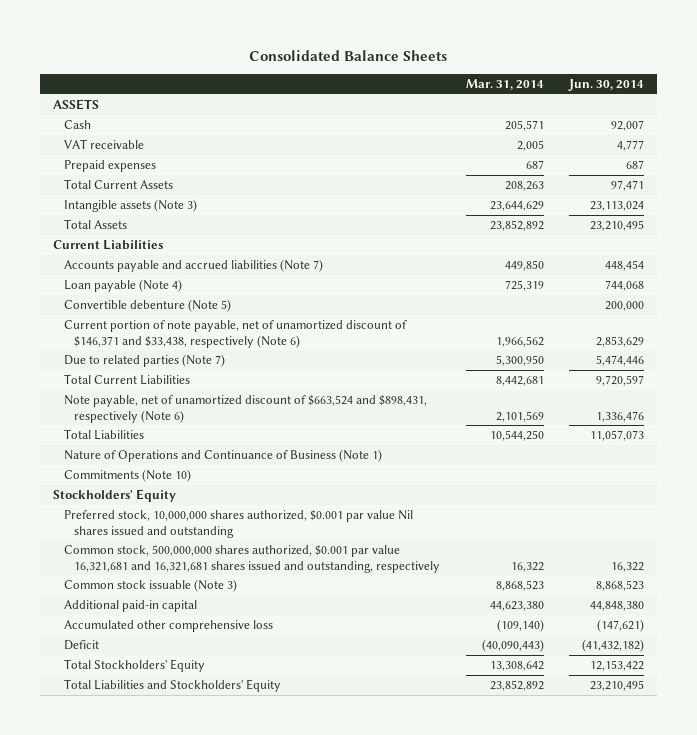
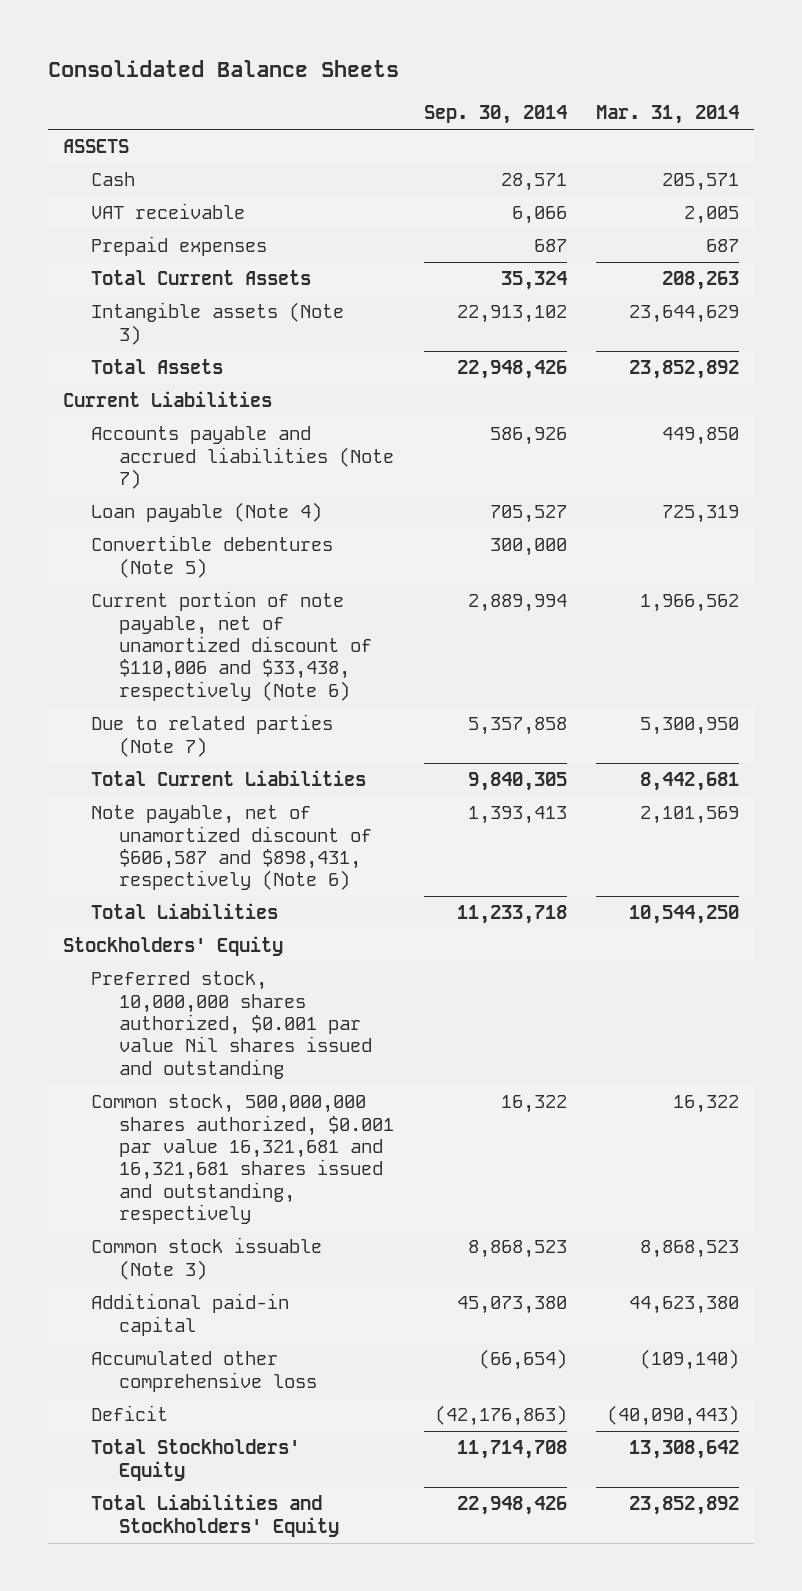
[567,79,644,92] Jun. 30, 2014 -> none
none -> [423,105,567,125] Sep. 30, 2014
[63,299,231,313] Convertible debenture (Note 5) -> [90,535,333,578] Convertible debentures (Note 5)
[63,320,407,348] Current portion of note payable, net of unamortized discount of $146,371 and $33,438, respectively (Note 6) -> [90,591,373,701] Current portion of note payable, net of unamortized discount of $110,006 and $33,438, respectively (Note 6)
[63,395,427,423] Note payable, net of unamortized discount of $663,524 and $898,431, respectively (Note 6) -> [90,805,373,891] Note payable, net of unamortized discount of $606,587 and $898,431, respectively (Note 6)
[63,449,382,463] Nature of Operations and Continuance of Business (Note 1) -> none
[63,469,191,483] Commitments (Note 10) -> none

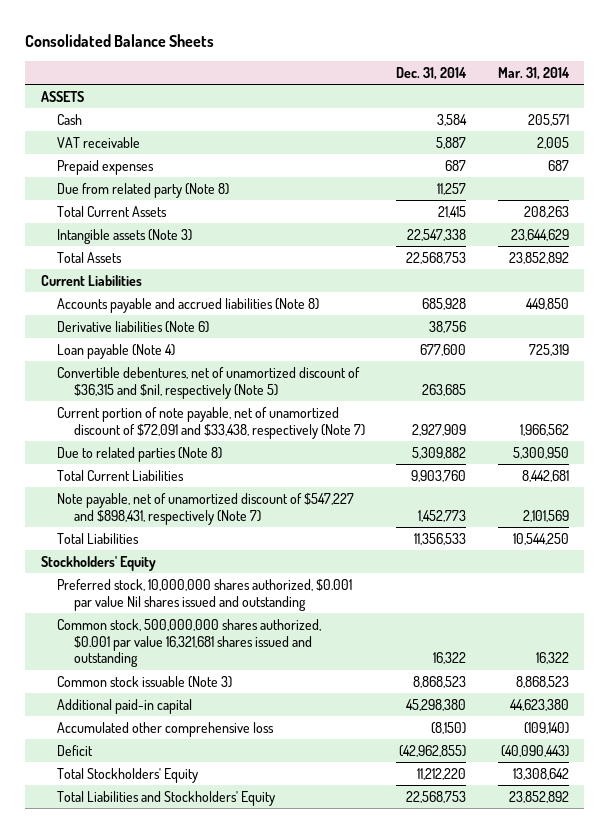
[423,105,567,125] Sep. 30, 2014 -> none
none -> [396,66,468,80] Dec. 31, 2014
none -> [57,182,230,198] Due from related party (Note 8)
[90,426,395,490] Accounts payable and accrued liabilities (Note 7) -> [57,297,320,313] Accounts payable and accrued liabilities (Note 8)
none -> [57,320,210,333] Derivative liabilities (Note 6)
[90,535,333,578] Convertible debentures (Note 5) -> [57,366,361,399] Convertible debentures, net of unamortized discount of $36,315 and $nil, respectively (Note 5)
[90,591,373,701] Current portion of note payable, net of unamortized discount of $110,006 and $33,438, respectively (Note 6) -> [57,406,365,439] Current portion of note payable, net of unamortized discount of $72,091 and $33,438, respectively (Note 7)
[90,714,333,757] Due to related parties (Note 7) -> [57,446,223,462] Due to related parties (Note 8)
[90,805,373,891] Note payable, net of unamortized discount of $606,587 and $898,431, respectively (Note 6) -> [57,492,355,525] Note payable, net of unamortized discount of $547,227 and $898,431, respectively (Note 7)
[90,1094,395,1225] Common stock, 500,000,000 shares authorized, $0.001 par value 16,321,681 and 16,321,681 shares issued and outstanding, respectively -> [57,618,322,668] Common stock, 500,000,000 shares authorized, $0.001 par value 16,321,681 shares issued and outstanding

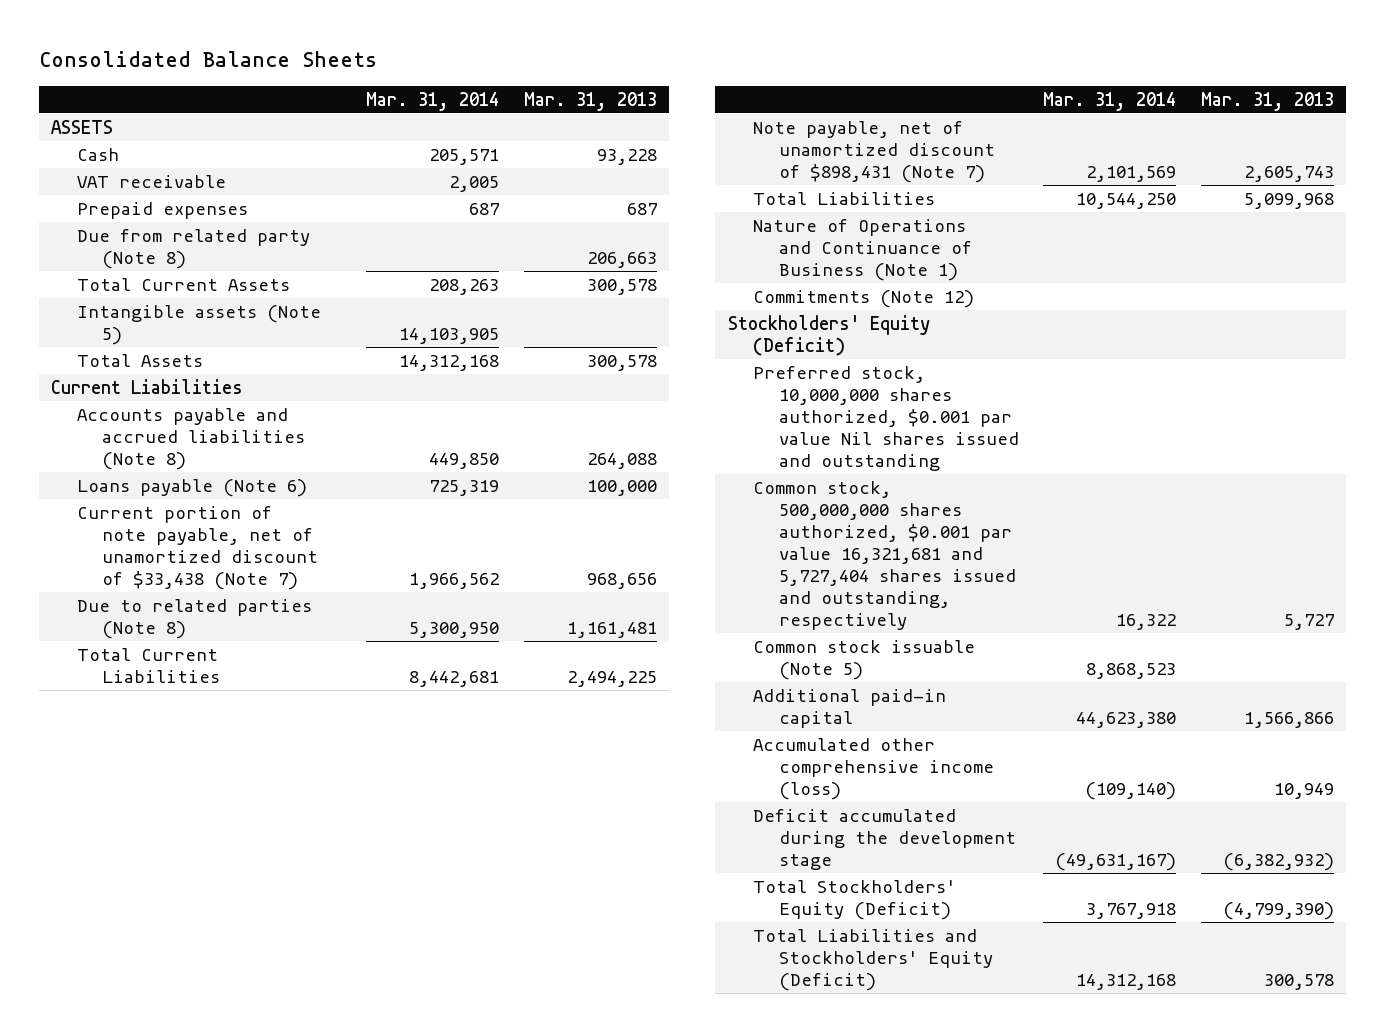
[396,66,468,80] Dec. 31, 2014 -> none
none -> [524,91,658,111] Mar. 31, 2013
[57,228,193,244] Intangible assets (Note 3) -> [76,304,321,345] Intangible assets (Note 5)
[510,228,569,241] 23,644,629 -> [399,327,500,344] 14,103,905
[508,251,569,264] 23,852,892 -> [399,354,500,371] 14,312,168
[57,320,210,333] Derivative liabilities (Note 6) -> none
[57,366,361,399] Convertible debentures, net of unamortized discount of $36,315 and $nil, respectively (Note 5) -> none
[57,343,176,359] Loan payable (Note 4) -> [76,478,307,497] Loans payable (Note 6)
[57,406,365,439] Current portion of note payable, net of unamortized discount of $72,091 and $33,438, respectively (Note 7) -> [76,505,318,590] Current portion of note payable, net of unamortized discount of $33,438 (Note 7)
[57,492,355,525] Note payable, net of unamortized discount of $547,227 and $898,431, respectively (Note 7) -> [753,120,995,183] Note payable, net of unamortized discount of $898,431 (Note 7)
none -> [753,218,972,281] Nature of Operations and Continuance of Business (Note 1)
none -> [753,289,975,308] Commitments (Note 12)
[40,555,156,571] Stockholders' Equity -> [727,314,930,356] Stockholders' Equity (Deficit)
[57,618,322,668] Common stock, 500,000,000 shares authorized, $0.001 par value 16,321,681 shares issued and outstanding -> [753,480,1016,630] Common stock, 500,000,000 shares authorized, $0.001 par value 16,321,681 and 5,727,404 shares issued and outstanding, respectively
[57,675,233,688] Common stock issuable (Note 3) -> [753,639,976,680] Common stock issuable (Note 5)
[57,744,94,756] Deficit -> none
[57,721,275,737] Accumulated other comprehensive loss -> [753,737,994,800] Accumulated other comprehensive income (loss)
none -> [753,808,1016,870] Deficit accumulated during the development stage
[57,767,199,783] Total Stockholders' Equity -> [753,879,957,920] Total Stockholders' Equity (Deficit)
[512,767,569,780] 13,308,642 -> [1086,902,1177,919] 3,767,918
[57,790,276,806] Total Liabilities and Stockholders' Equity -> [753,928,993,991] Total Liabilities and Stockholders' Equity (Deficit)
[508,790,569,803] 23,852,892 -> [1076,973,1177,990] 14,312,168

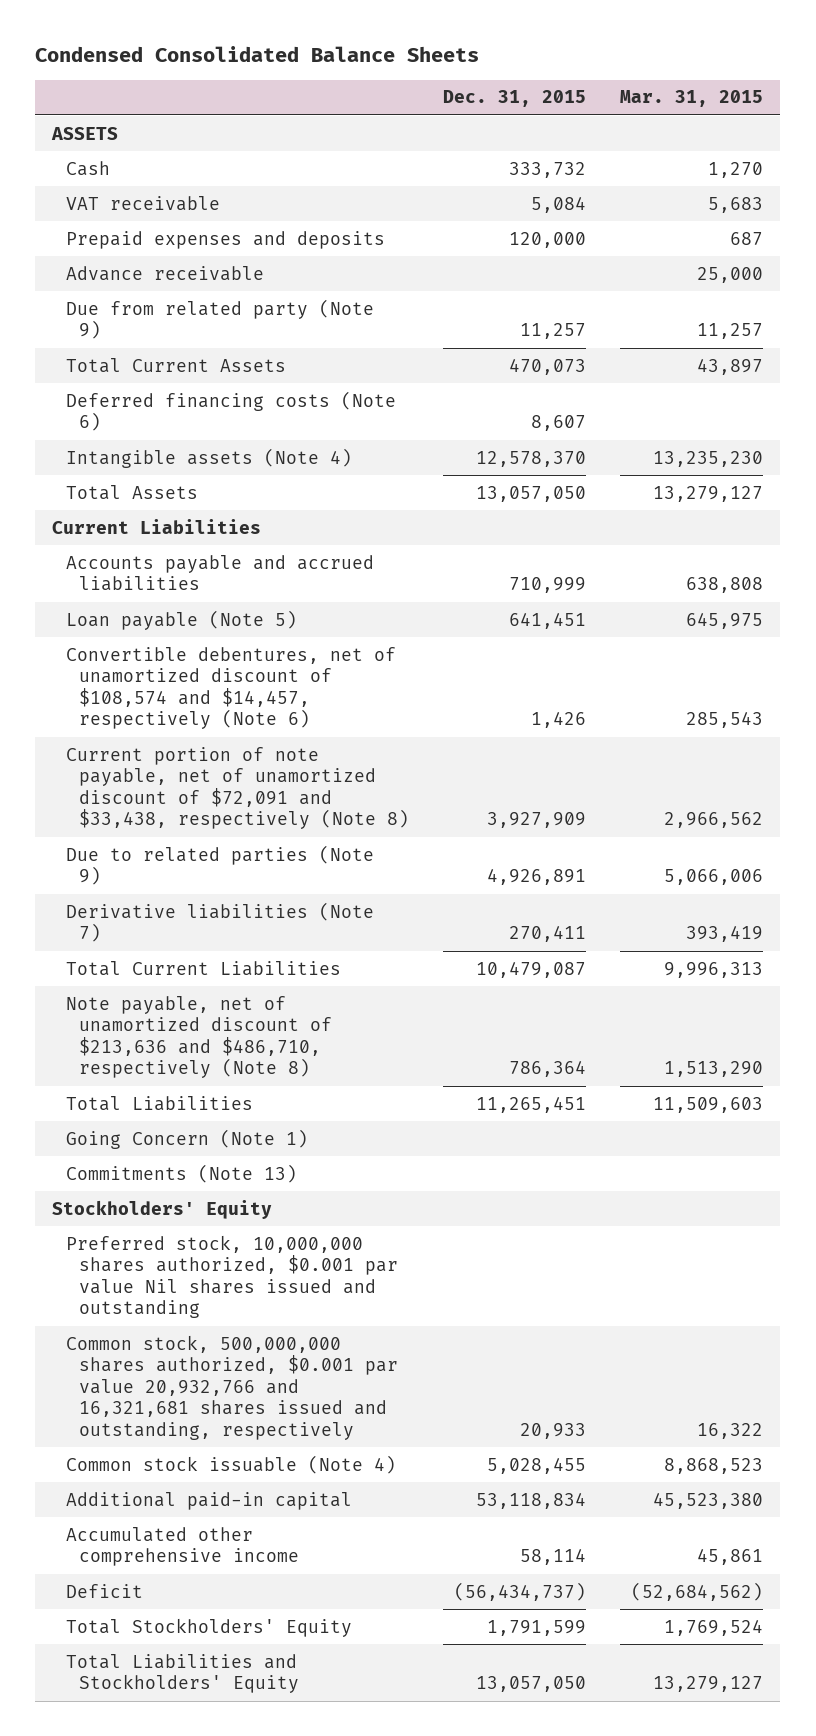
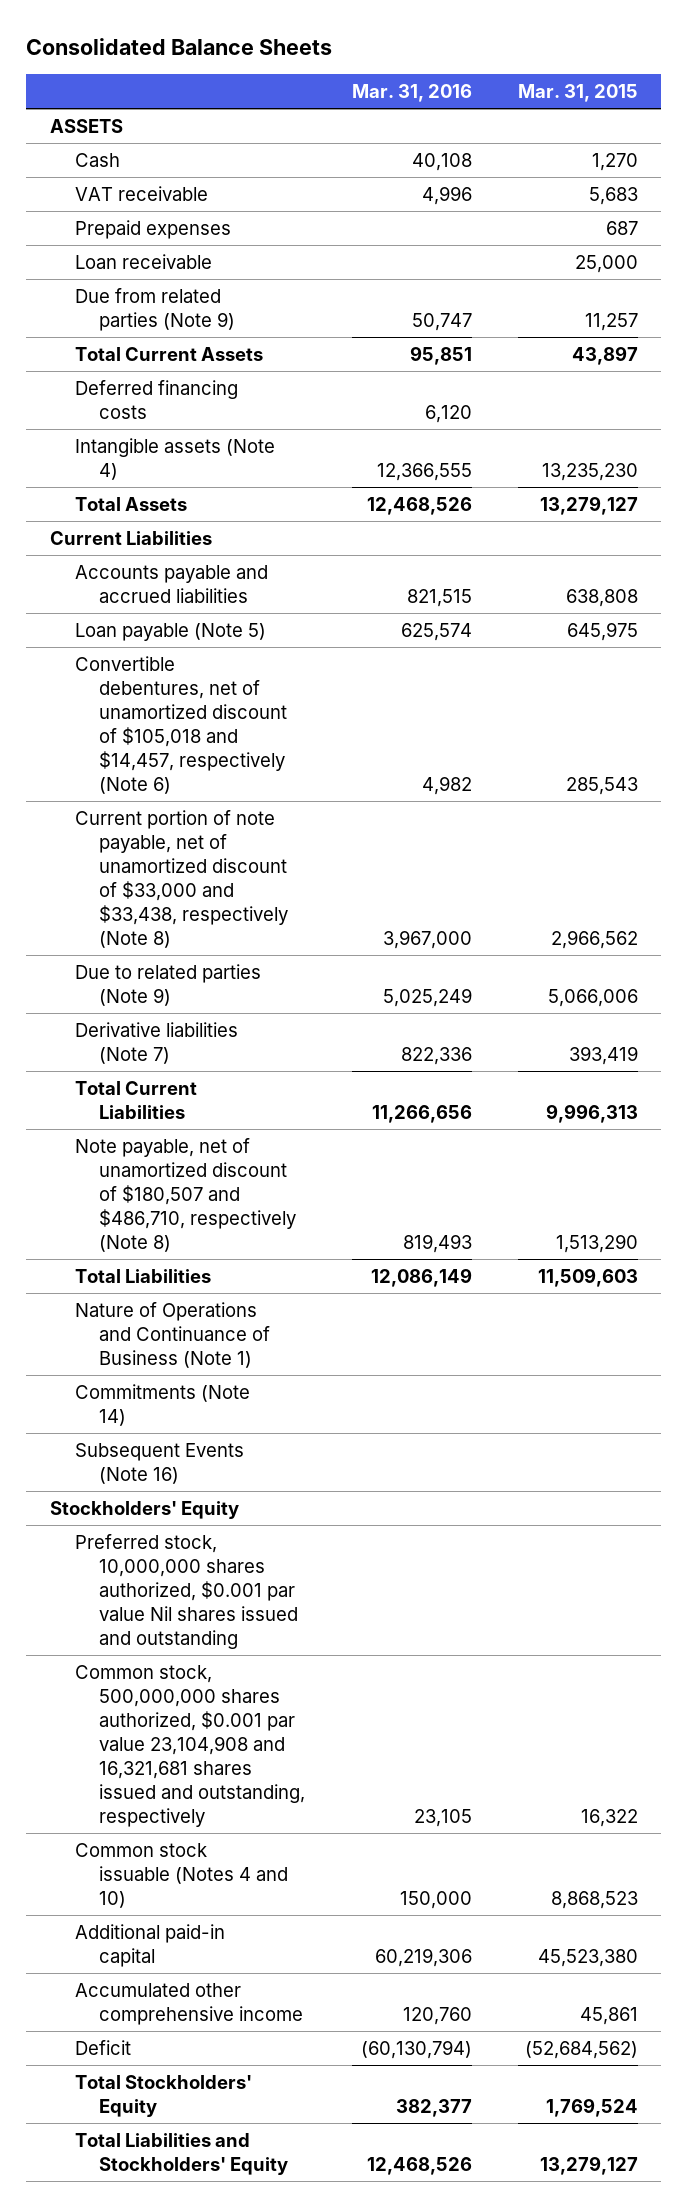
[35,46,480,63] Condensed Consolidated Balance Sheets -> [26,38,333,56] Consolidated Balance Sheets
[443,90,587,108] Dec. 31, 2015 -> none
none -> [351,83,472,102] Mar. 31, 2016
[65,230,385,249] Prepaid expenses and deposits -> [74,219,231,239] Prepaid expenses
[65,265,264,281] Advance receivable -> [74,253,212,269] Loan receivable
[65,298,374,340] Due from related party (Note 9) -> [74,287,236,331] Due from related parties (Note 9)
[65,390,396,432] Deferred financing costs (Note 6) -> [74,379,238,419] Deferred financing costs
[65,646,396,730] Convertible debentures, net of unamortized discount of $108,574 and $14,457, respectively (Note 6) -> [74,655,288,794] Convertible debentures, net of unamortized discount of $105,018 and $14,457, respectively (Note 6)
[65,746,409,830] Current portion of note payable, net of unamortized discount of $72,091 and $33,438, respectively (Note 8) -> [74,809,289,948] Current portion of note payable, net of unamortized discount of $33,000 and $33,438, respectively (Note 8)
[65,995,332,1079] Note payable, net of unamortized discount of $213,636 and $486,710, respectively (Note 8) -> [74,1137,297,1252] Note payable, net of unamortized discount of $180,507 and $486,710, respectively (Note 8)
[65,1128,308,1149] Going Concern (Note 1) -> none
none -> [74,1301,271,1368] Nature of Operations and Continuance of Business (Note 1)
[65,1163,297,1183] Commitments (Note 13) -> [74,1383,250,1426] Commitments (Note 14)
none -> [74,1442,244,1484] Subsequent Events (Note 16)
[65,1334,398,1440] Common stock, 500,000,000 shares authorized, $0.001 par value 20,932,766 and 16,321,681 shares issued and outstanding, respectively -> [74,1664,306,1827] Common stock, 500,000,000 shares authorized, $0.001 par value 23,104,908 and 16,321,681 shares issued and outstanding, respectively
[65,1454,396,1474] Common stock issuable (Note 4) -> [74,1842,289,1908] Common stock issuable (Notes 4 and 10)

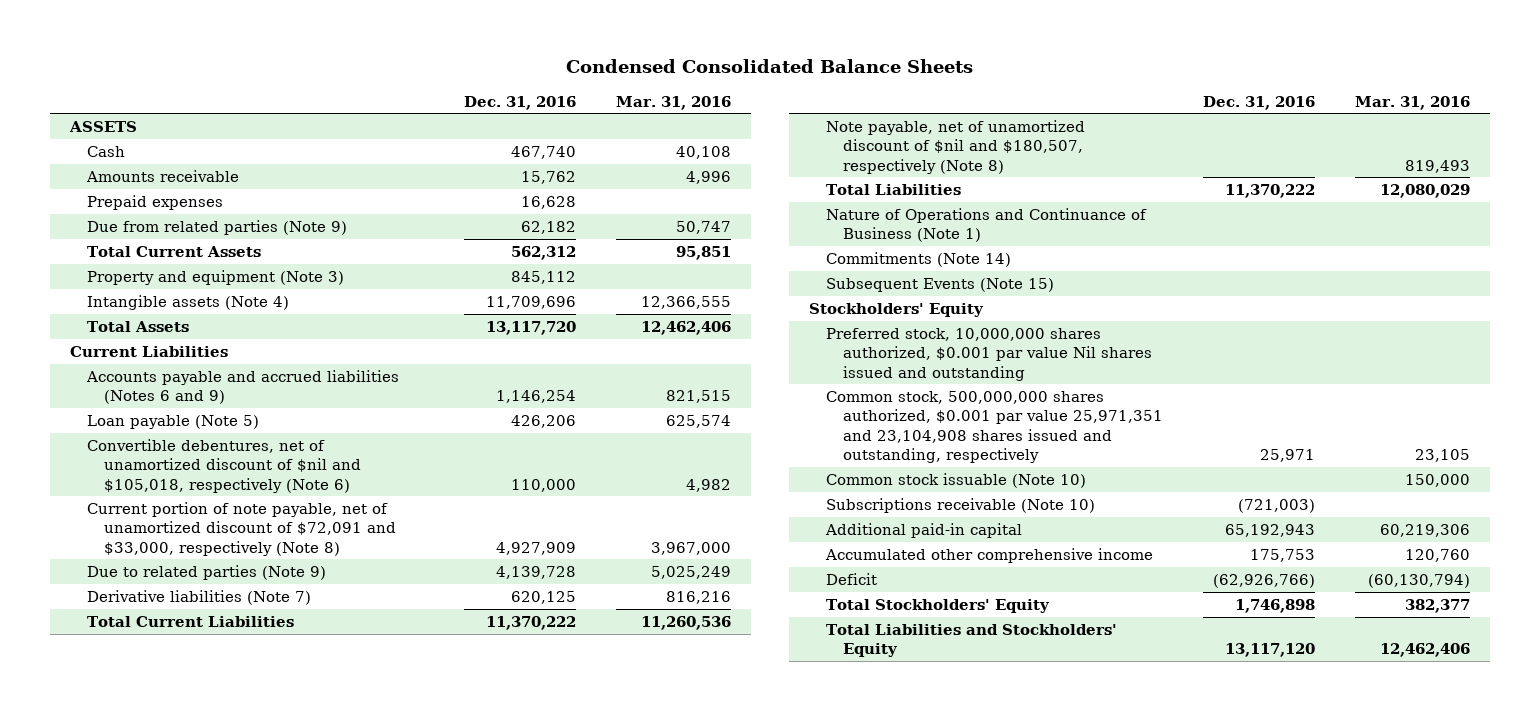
[26,38,333,56] Consolidated Balance Sheets -> [566,59,974,74] Condensed Consolidated Balance Sheets
[518,83,639,102] Mar. 31, 2015 -> none
none -> [463,95,576,110] Dec. 31, 2016
[74,185,208,201] VAT receivable -> [85,169,239,182] Amounts receivable
[74,253,212,269] Loan receivable -> none
[74,379,238,419] Deferred financing costs -> none
none -> [86,269,344,285] Property and equipment (Note 3)
[366,496,472,515] 12,468,526 -> [641,320,732,335] 12,462,406
[74,564,268,603] Accounts payable and accrued liabilities -> [85,369,399,405] Accounts payable and accrued liabilities (Notes 6 and 9)
[74,655,288,794] Convertible debentures, net of unamortized discount of $105,018 and $14,457, respectively (Note 6) -> [86,438,361,493] Convertible debentures, net of unamortized discount of $nil and $105,018, respectively (Note 6)
[74,809,289,948] Current portion of note payable, net of unamortized discount of $33,000 and $33,438, respectively (Note 8) -> [86,501,396,556] Current portion of note payable, net of unamortized discount of $72,091 and $33,000, respectively (Note 8)
[400,1046,472,1065] 822,336 -> [666,590,732,604] 816,216
[371,1104,472,1123] 11,266,656 -> [641,615,732,630] 11,260,536
[74,1137,297,1252] Note payable, net of unamortized discount of $180,507 and $486,710, respectively (Note 8) -> [826,119,1086,174] Note payable, net of unamortized discount of $nil and $180,507, respectively (Note 8)
[370,1267,472,1287] 12,086,149 -> [1380,183,1471,198] 12,080,029
[74,1442,244,1484] Subsequent Events (Note 16) -> [826,277,1055,292] Subsequent Events (Note 15)
[74,1664,306,1827] Common stock, 500,000,000 shares authorized, $0.001 par value 23,104,908 and 16,321,681 shares issued and outstanding, respectively -> [826,390,1163,463] Common stock, 500,000,000 shares authorized, $0.001 par value 25,971,351 and 23,104,908 shares issued and outstanding, respectively
[74,1842,289,1908] Common stock issuable (Notes 4 and 10) -> [826,472,1087,488] Common stock issuable (Note 10)
none -> [826,497,1096,513] Subscriptions receivable (Note 10)
[366,2156,472,2175] 12,468,526 -> [1380,643,1471,658] 12,462,406

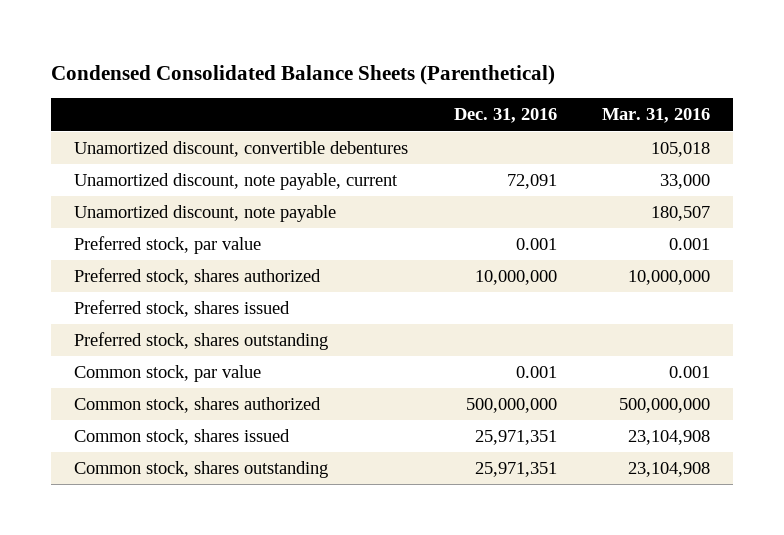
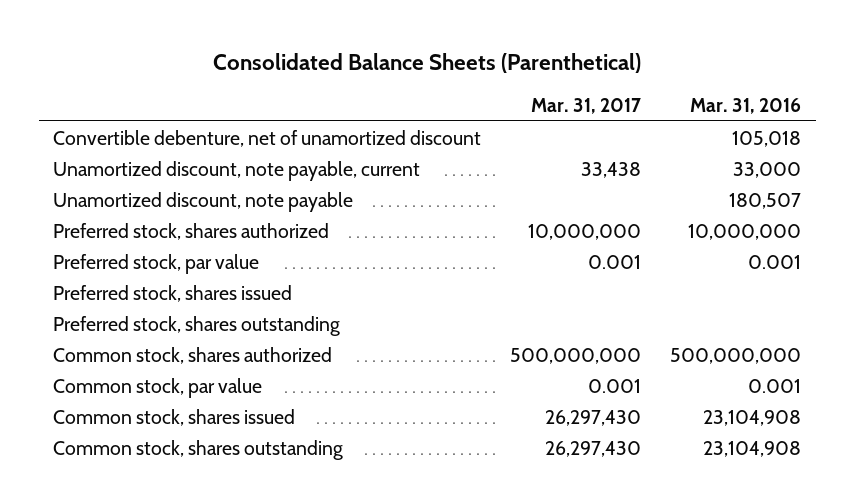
[51,64,556,85] Condensed Consolidated Balance Sheets (Parenthetical) -> [213,52,642,73] Consolidated Balance Sheets (Parenthetical)
[453,108,557,124] Dec. 31, 2016 -> none
none -> [531,97,642,114] Mar. 31, 2017
[73,141,408,158] Unamortized discount, convertible debentures -> [53,129,482,147] Convertible debenture, net of unamortized discount
[73,236,261,255] Preferred stock, par value -> [53,253,260,274] Preferred stock, par value
[73,365,261,383] Common stock, par value -> [53,377,263,398] Common stock, par value

